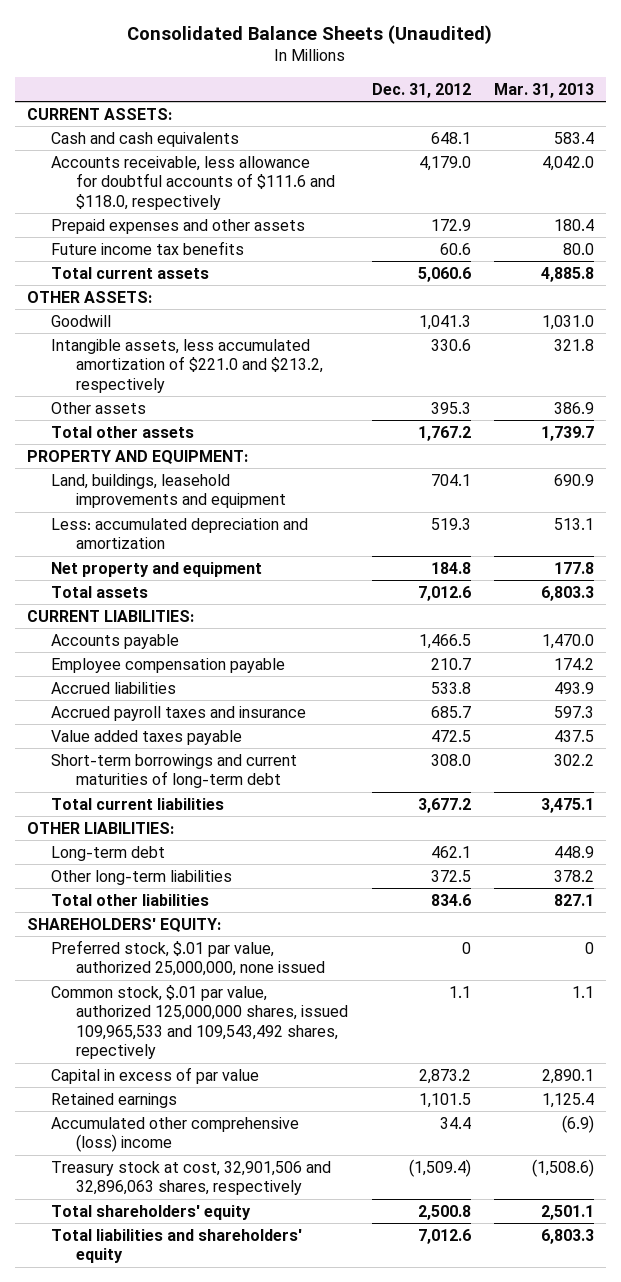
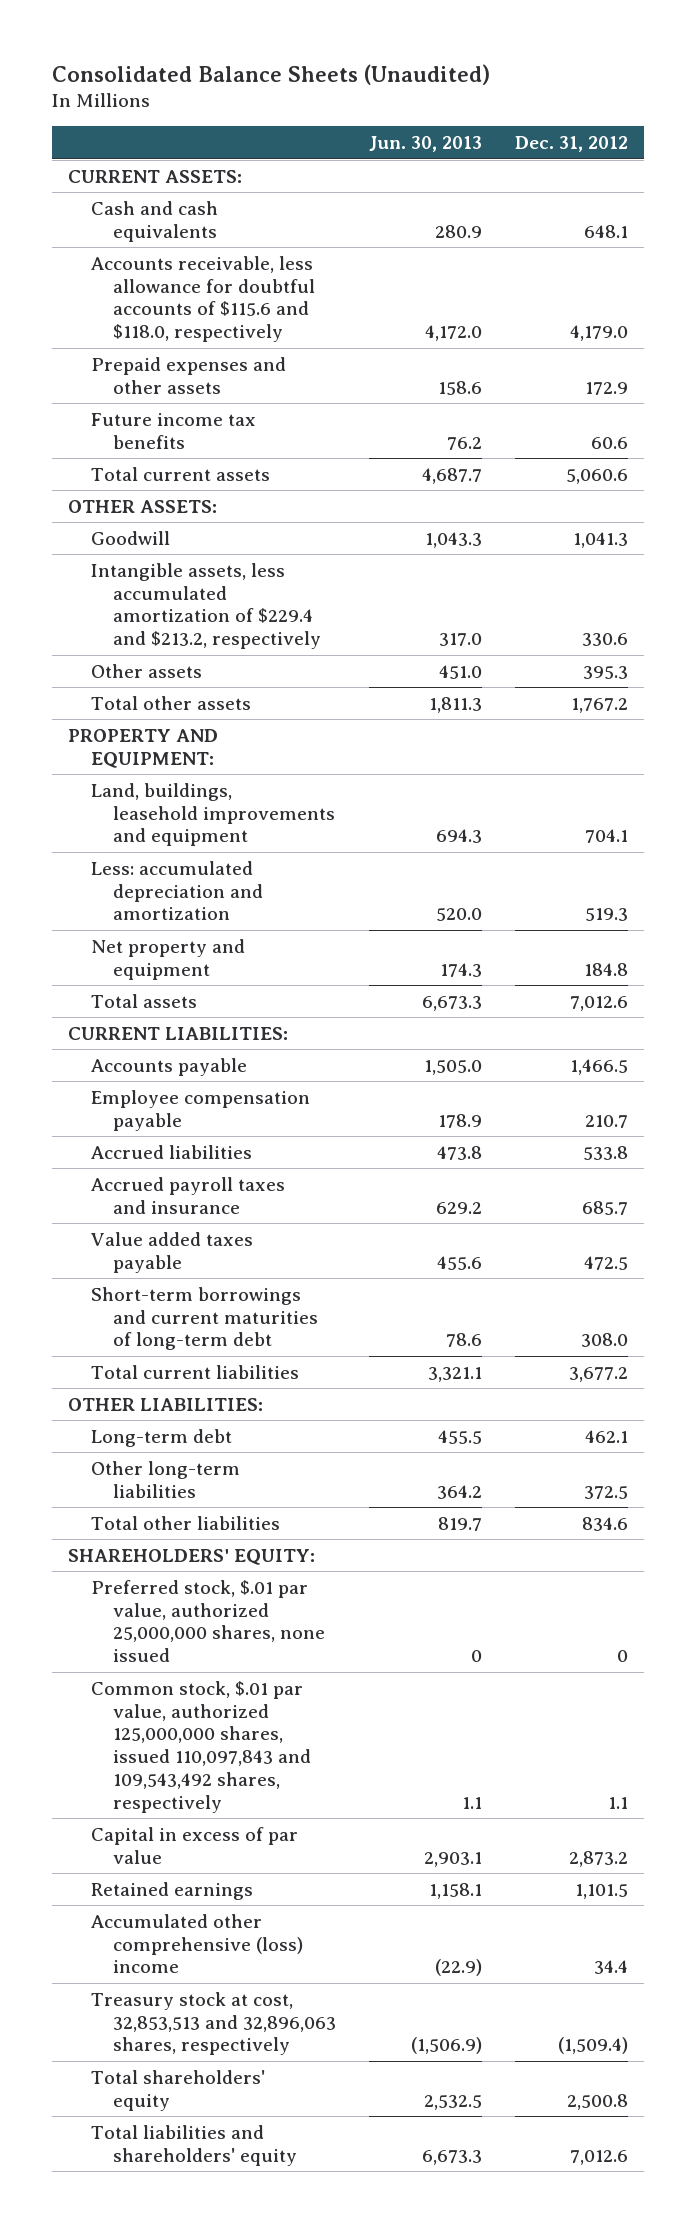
[494,82,595,98] Mar. 31, 2013 -> none
none -> [368,135,482,152] Jun. 30, 2013
[51,155,335,210] Accounts receivable, less allowance for doubtful accounts of $111.6 and $118.0, respectively -> [90,255,315,343] Accounts receivable, less allowance for doubtful accounts of $115.6 and $118.0, respectively
[51,338,323,393] Intangible assets, less accumulated amortization of $221.0 and $213.2, respectively -> [90,562,321,650] Intangible assets, less accumulated amortization of $229.4 and $213.2, respectively
[51,939,325,977] Preferred stock, $.01 par value, authorized 25,000,000, none issued -> [90,1579,325,1663] Preferred stock, $.01 par value, authorized 25,000,000 shares, none issued
[51,984,348,1060] Common stock, $.01 par value, authorized 125,000,000 shares, issued 109,965,533 and 109,543,492 shares, repectively -> [90,1680,311,1813] Common stock, $.01 par value, authorized 125,000,000 shares, issued 110,097,843 and 109,543,492 shares, respectively
[51,1160,332,1196] Treasury stock at cost, 32,901,506 and 32,896,063 shares, respectively -> [90,1991,336,2056] Treasury stock at cost, 32,853,513 and 32,896,063 shares, respectively

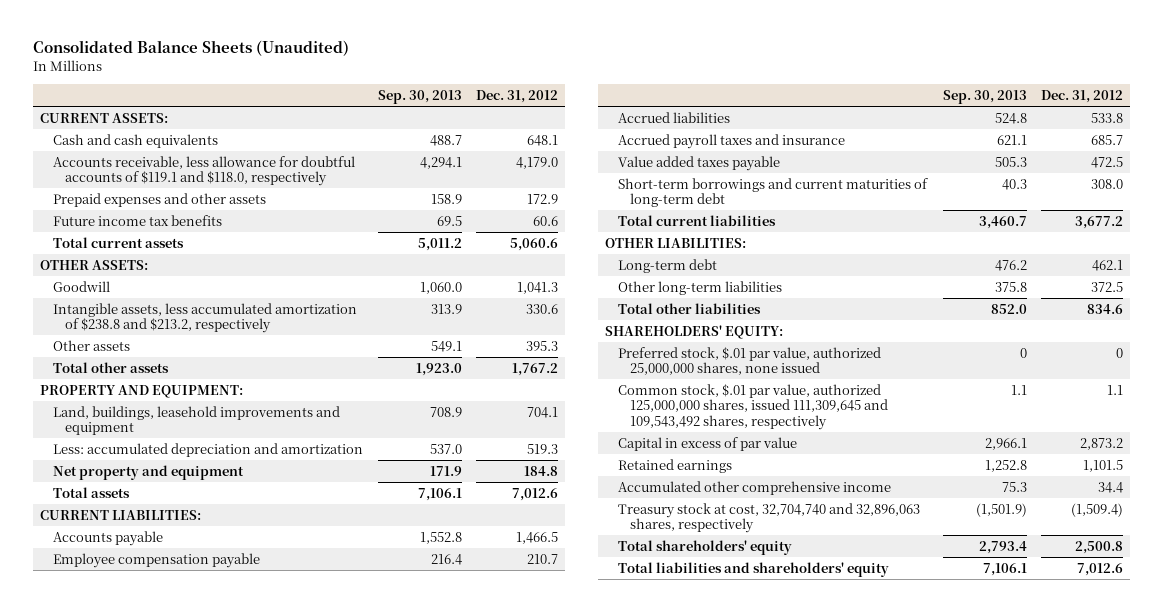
[368,135,482,152] Jun. 30, 2013 -> none
none -> [377,90,462,105] Sep. 30, 2013
[90,255,315,343] Accounts receivable, less allowance for doubtful accounts of $115.6 and $118.0, respectively -> [52,155,355,187] Accounts receivable, less allowance for doubtful accounts of $119.1 and $118.0, respectively
[90,562,321,650] Intangible assets, less accumulated amortization of $229.4 and $213.2, respectively -> [52,302,357,334] Intangible assets, less accumulated amortization of $238.8 and $213.2, respectively
[90,1680,311,1813] Common stock, $.01 par value, authorized 125,000,000 shares, issued 110,097,843 and 109,543,492 shares, respectively -> [617,383,889,430] Common stock, $.01 par value, authorized 125,000,000 shares, issued 111,309,645 and 109,543,492 shares, respectively
[90,1913,303,1974] Accumulated other comprehensive (loss) income -> [617,480,891,495] Accumulated other comprehensive income
[90,1991,336,2056] Treasury stock at cost, 32,853,513 and 32,896,063 shares, respectively -> [617,502,920,534] Treasury stock at cost, 32,704,740 and 32,896,063 shares, respectively

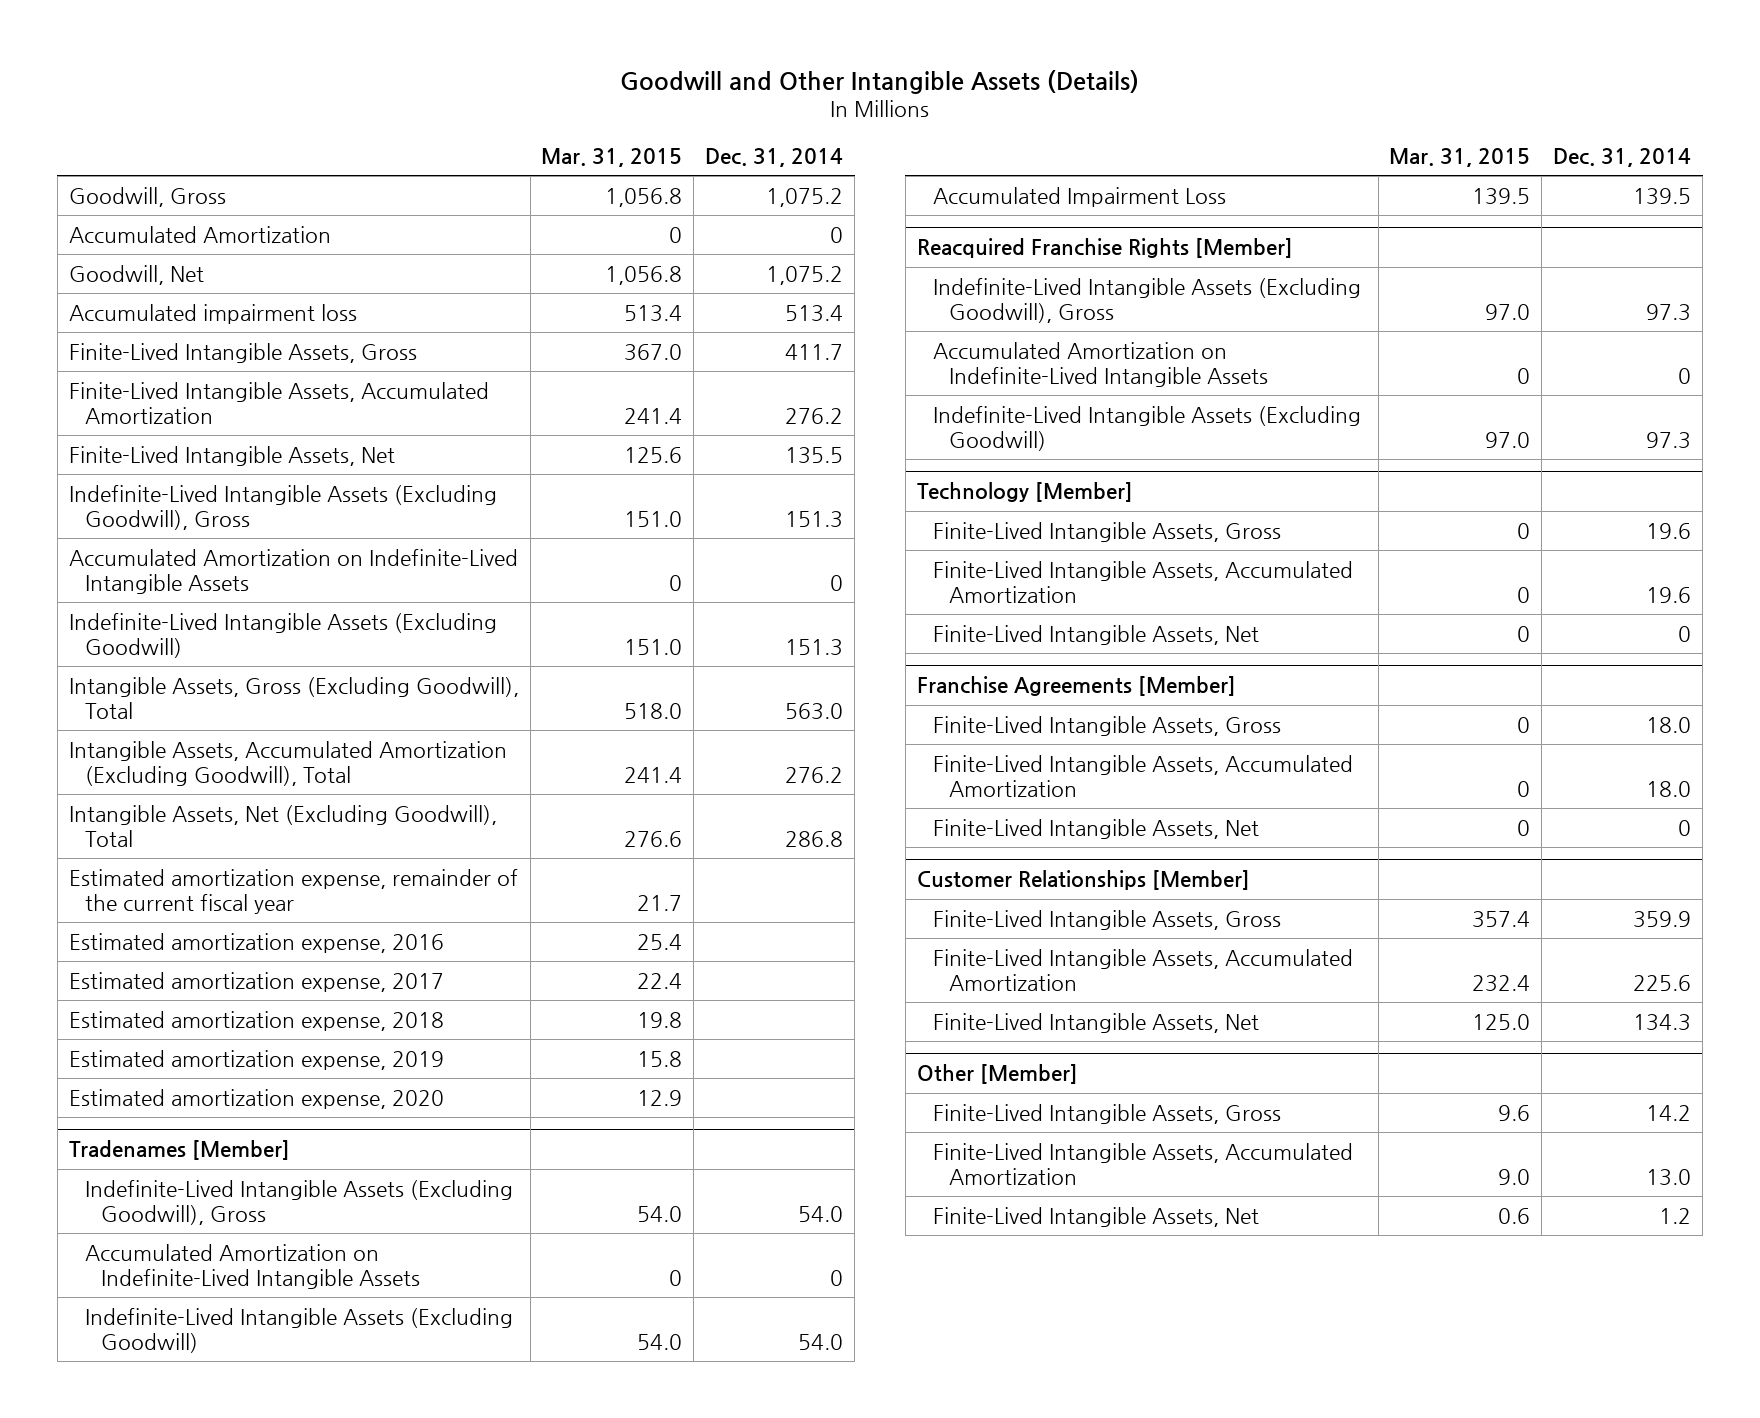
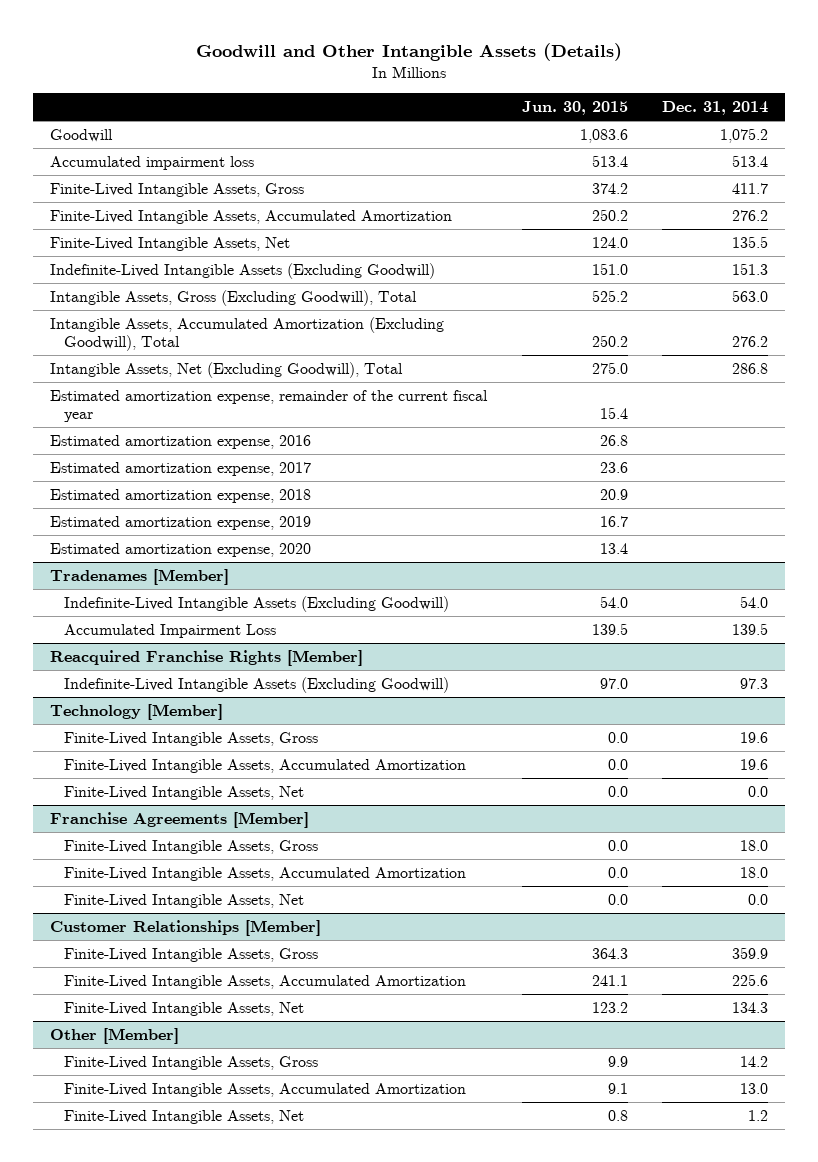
[541,147,683,167] Mar. 31, 2015 -> none
none -> [521,101,628,116] Jun. 30, 2015
[68,186,226,207] Goodwill, Gross -> none
[68,225,331,243] Accumulated Amortization -> none
[68,264,204,285] Goodwill, Net -> [50,128,114,142] Goodwill
[68,484,497,531] Indefinite-Lived Intangible Assets (Excluding Goodwill), Gross -> none
[68,548,518,595] Accumulated Amortization on Indefinite-Lived Intangible Assets -> none
[84,1179,513,1226] Indefinite-Lived Intangible Assets (Excluding Goodwill), Gross -> none
[84,1243,421,1290] Accumulated Amortization on Indefinite-Lived Intangible Assets -> none
[932,277,1361,324] Indefinite-Lived Intangible Assets (Excluding Goodwill), Gross -> none
[932,341,1269,388] Accumulated Amortization on Indefinite-Lived Intangible Assets -> none
[1678,625,1692,642] 0 -> [747,785,768,797] 0.0
[1678,819,1692,836] 0 -> [747,893,768,905] 0.0

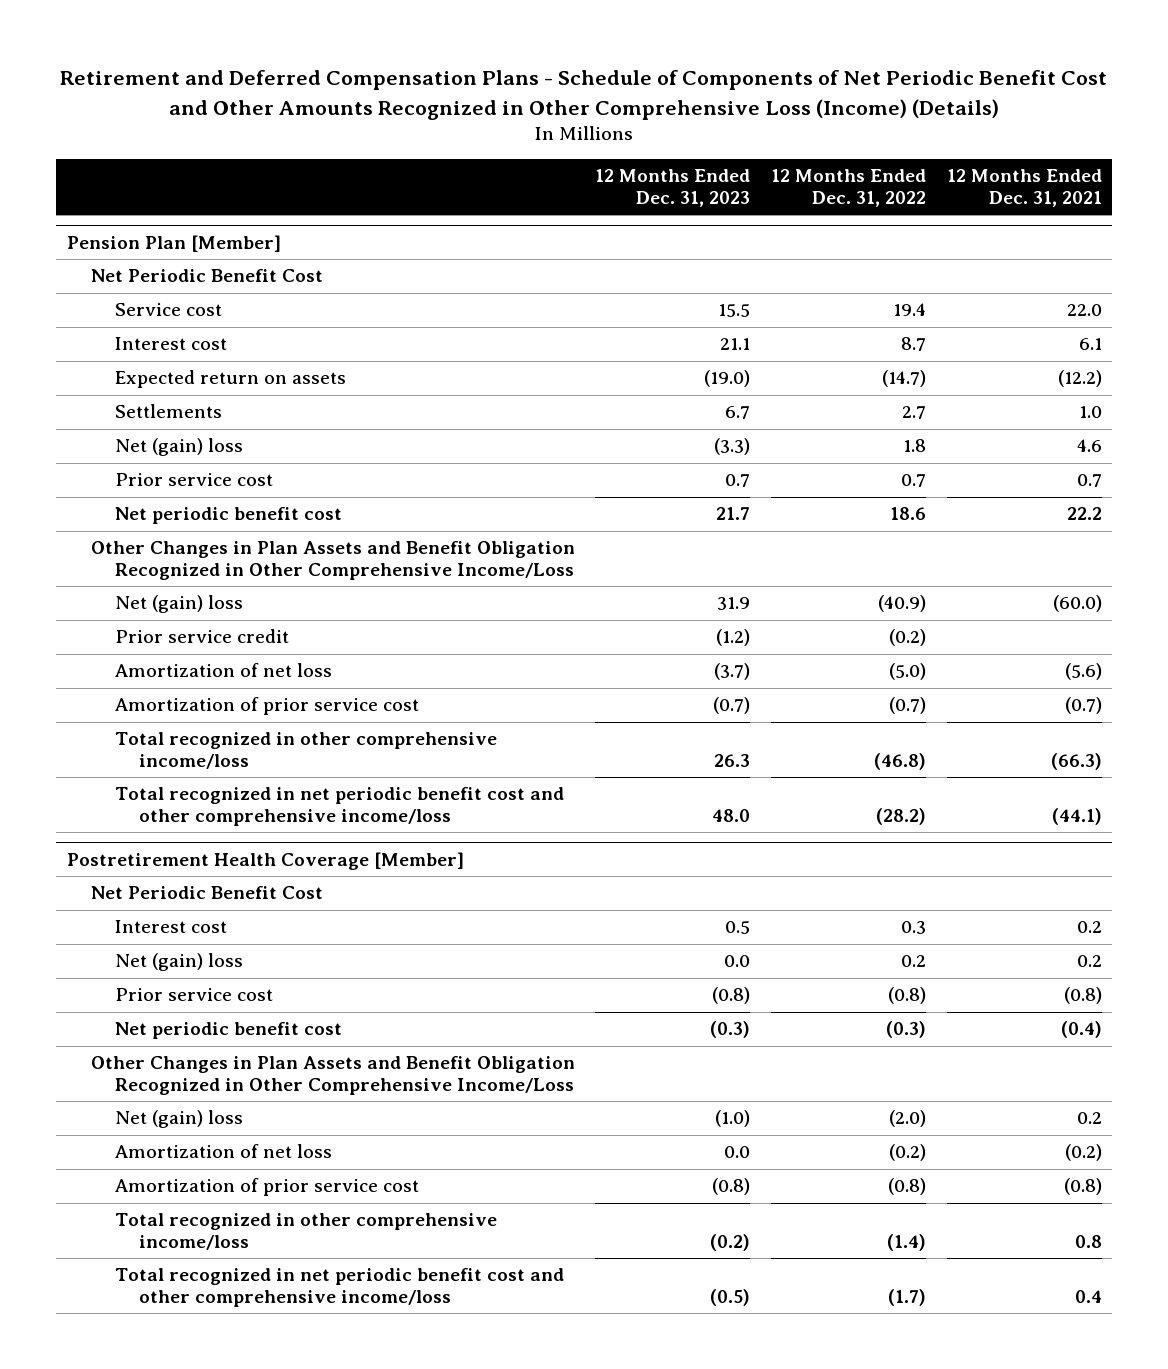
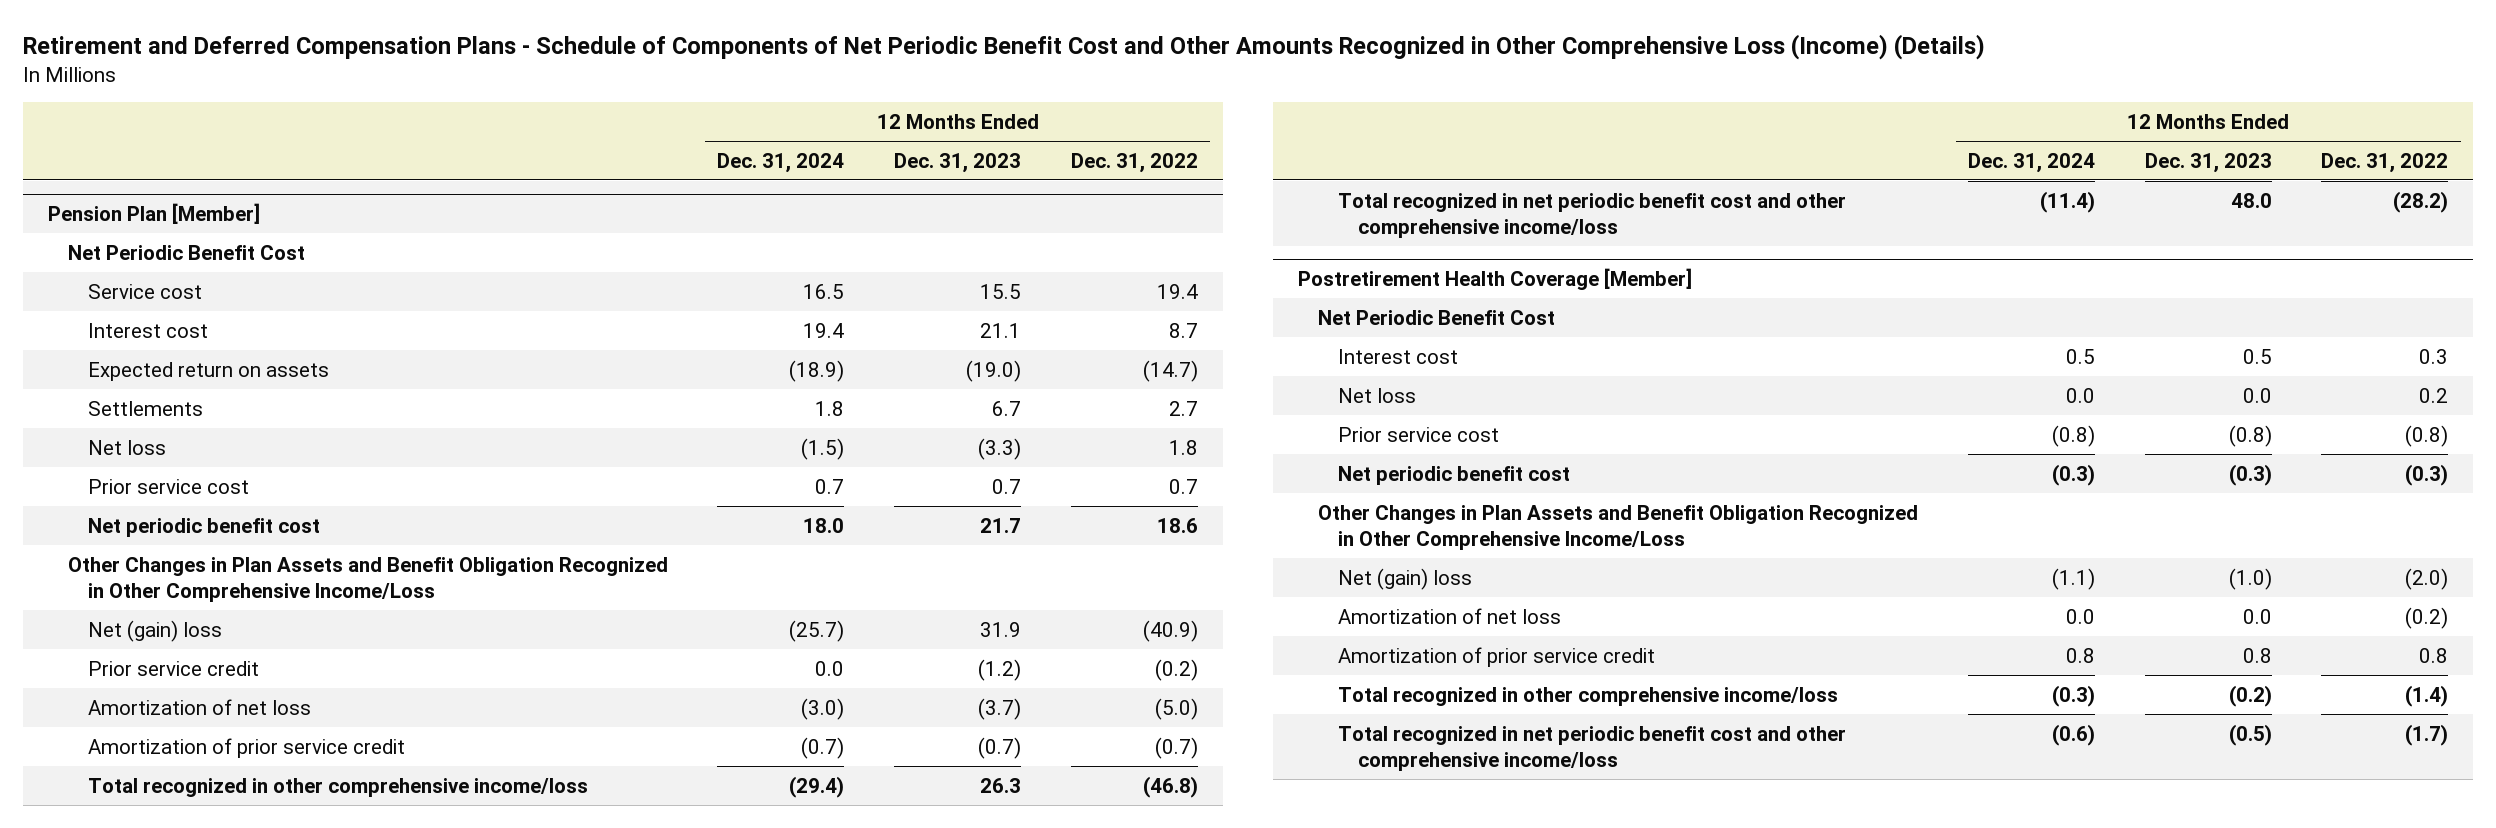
[946,169,1102,207] 12 Months Ended Dec. 31, 2021 -> none
none -> [717,152,845,173] Dec. 31, 2024
[114,438,243,457] Net (gain) loss -> [87,439,166,455] Net loss
[114,697,419,716] Amortization of prior service cost -> [87,737,405,758] Amortization of prior service credit
[114,953,243,972] Net (gain) loss -> [1338,387,1417,403] Net loss
[114,1178,419,1197] Amortization of prior service cost -> [1338,646,1656,667] Amortization of prior service credit
[712,1178,751,1196] (0.8) -> [2242,647,2272,663] 0.8
[887,1178,926,1196] (0.8) -> [2419,647,2449,663] 0.8

